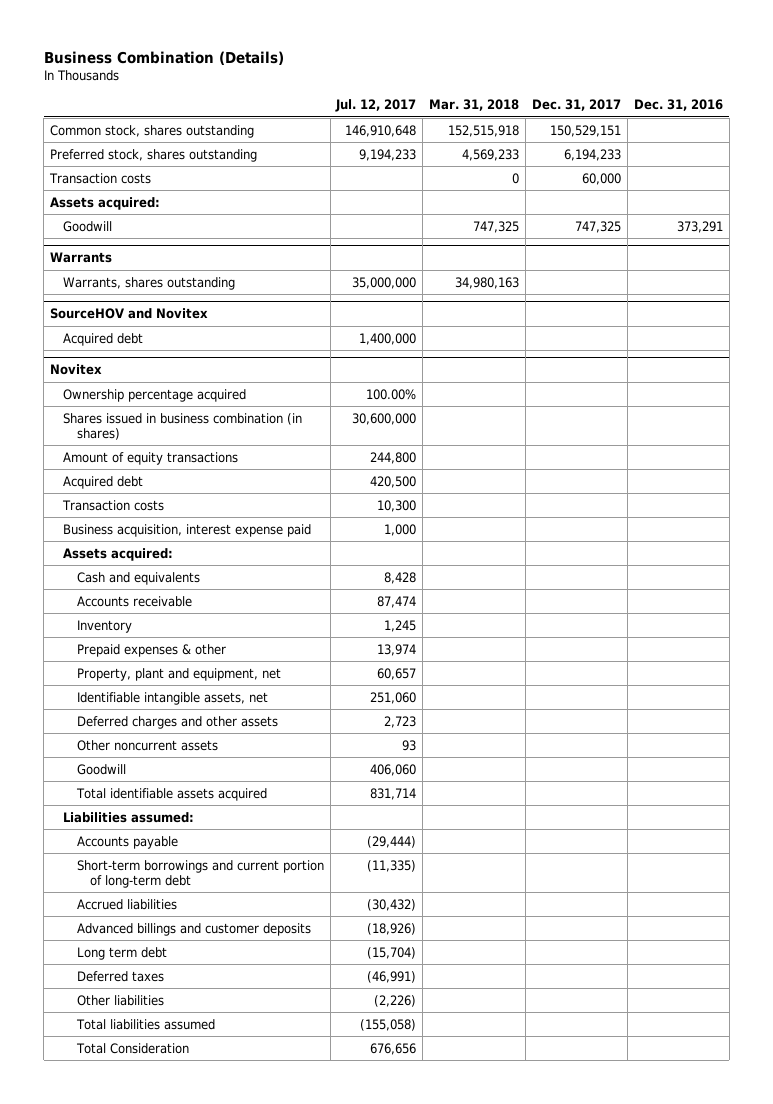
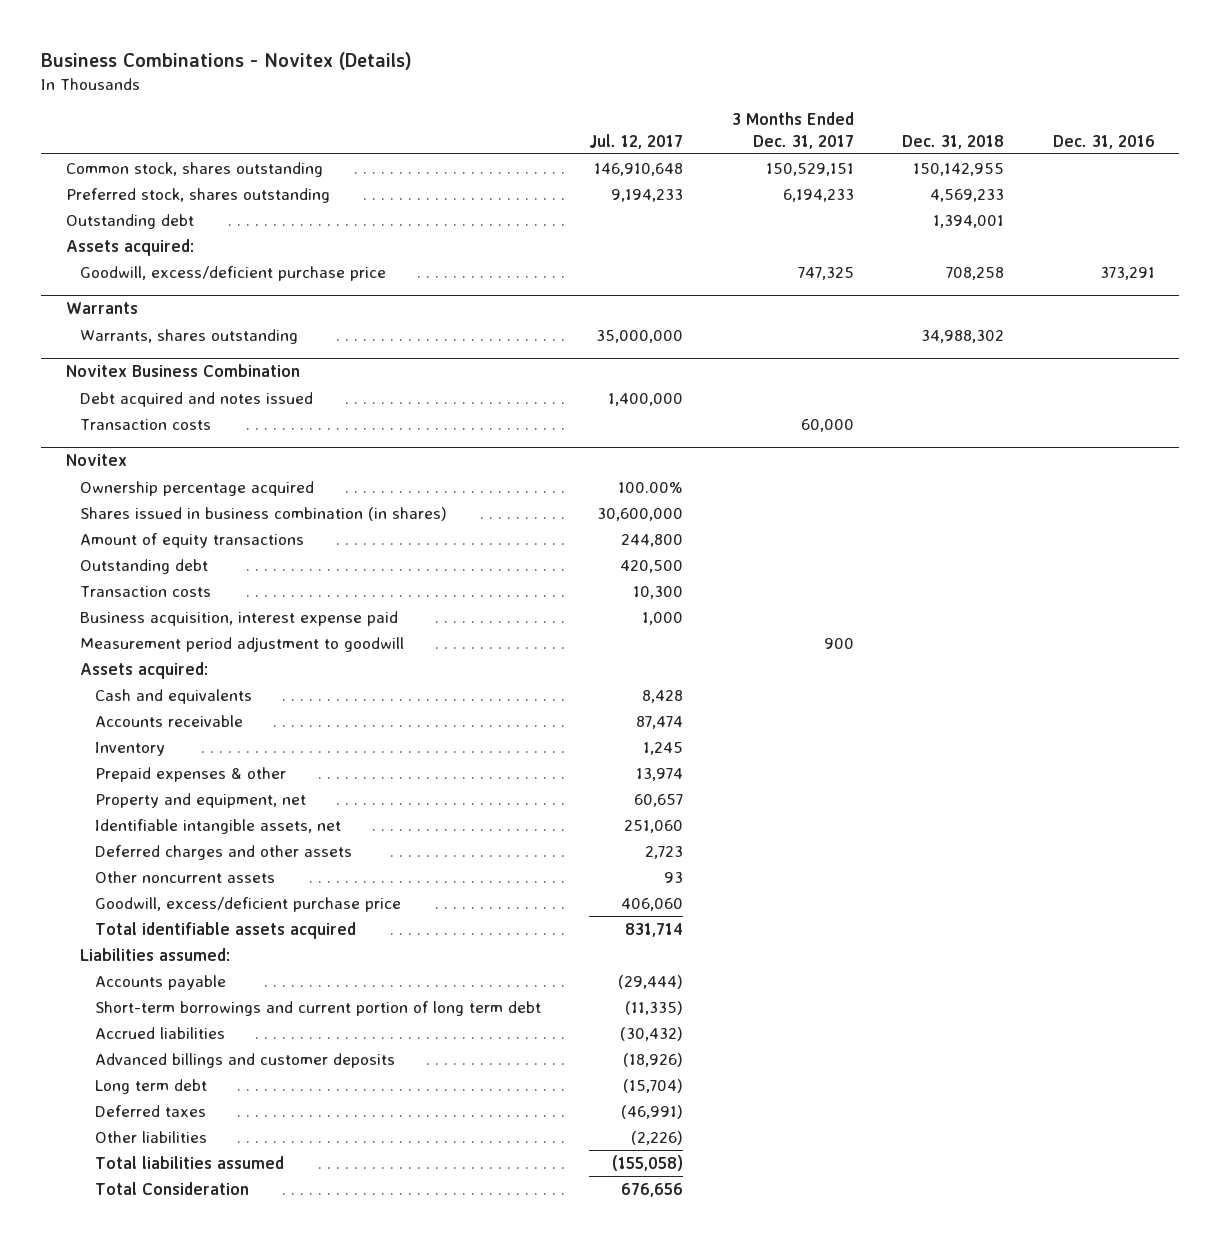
[43,50,284,65] Business Combination (Details) -> [41,52,413,71] Business Combinations - Novitex (Details)
[429,99,520,112] Mar. 31, 2018 -> none
[532,99,622,112] Dec. 31, 2017 -> none
none -> [731,112,854,149] 3 Months Ended Dec. 31, 2017
none -> [902,134,1005,149] Dec. 31, 2018
[48,172,151,184] Transaction costs -> none
none -> [65,213,194,229] Outstanding debt
[63,220,113,232] Goodwill -> [80,265,387,281] Goodwill, excess/deficient purchase price
[63,332,144,346] Acquired debt -> none
[49,308,208,320] SourceHOV and Novitex -> [65,364,300,378] Novitex Business Combination
none -> [80,391,314,407] Debt acquired and notes issued
none -> [80,418,212,430] Transaction costs
[63,475,144,489] Acquired debt -> [80,558,209,574] Outstanding debt
none -> [80,636,405,652] Measurement period adjustment to goodwill
[76,667,281,681] Property, plant and equipment, net -> [94,792,306,808] Property and equipment, net
[76,763,126,775] Goodwill -> [94,896,401,912] Goodwill, excess/deficient purchase price
[76,859,324,888] Short-term borrowings and current portion of long-term debt -> [94,1000,541,1016] Short-term borrowings and current portion of long term debt

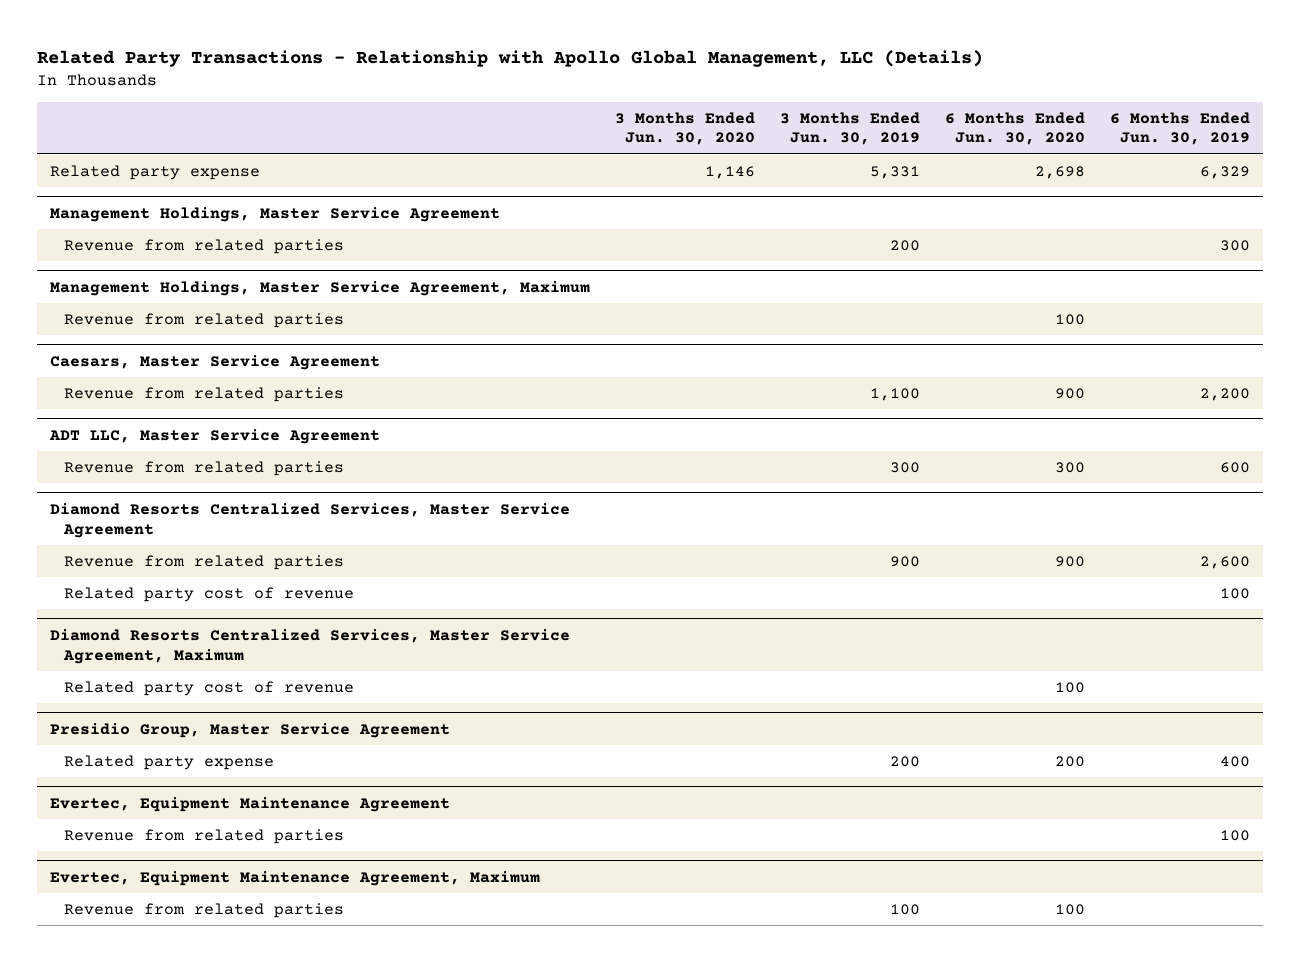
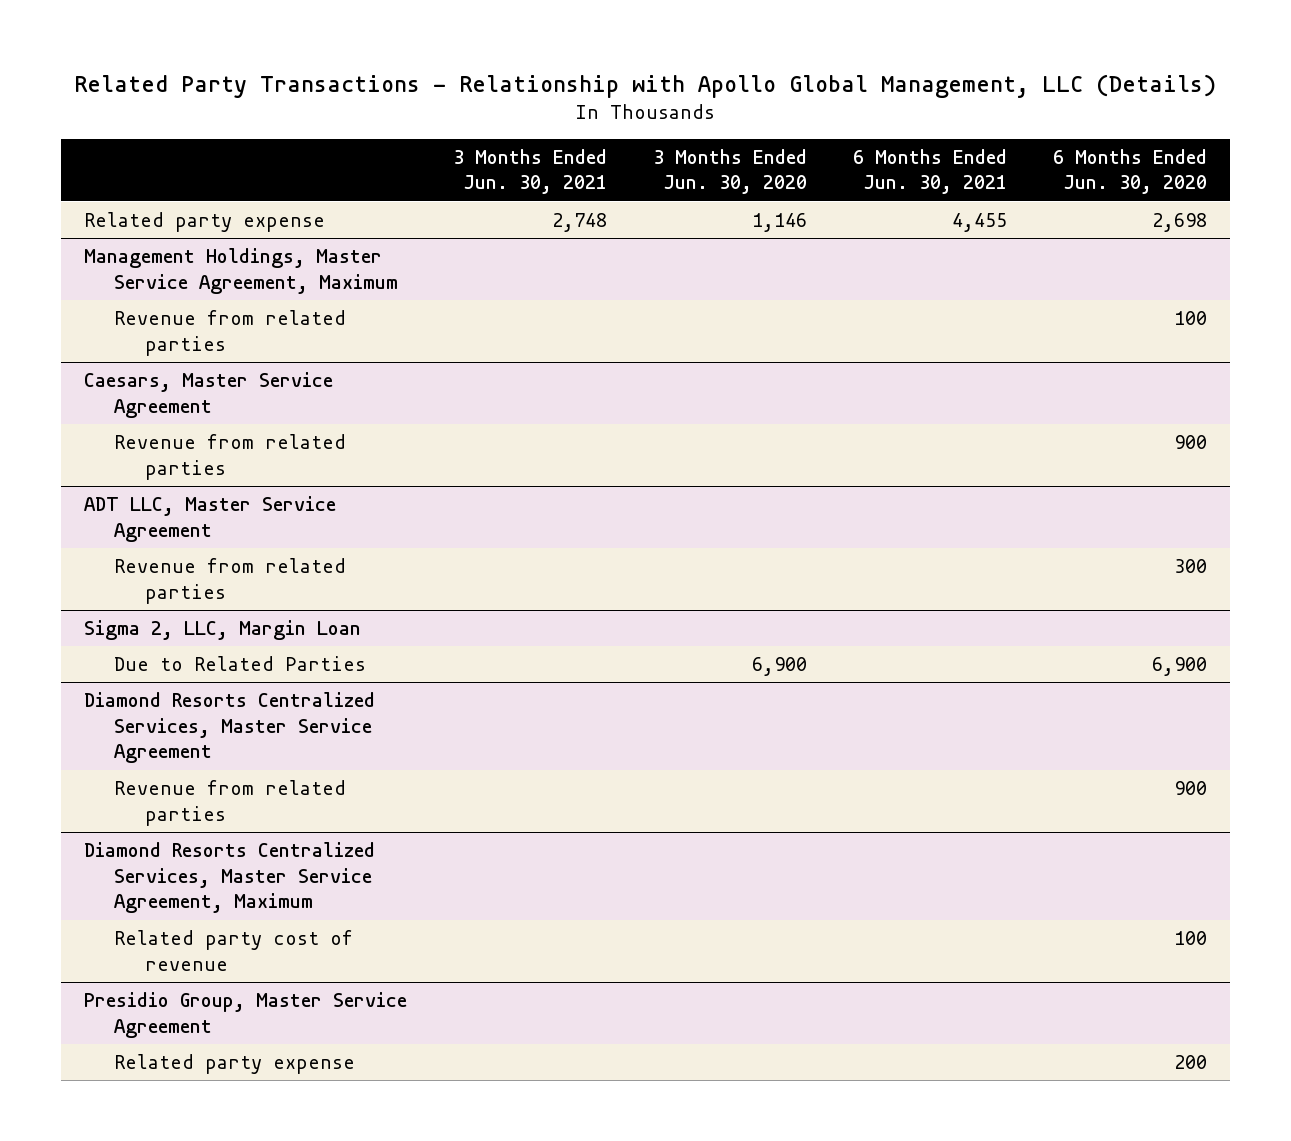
[780,111,921,146] 3 Months Ended Jun. 30, 2019 -> none
[1110,111,1251,146] 6 Months Ended Jun. 30, 2019 -> none
none -> [452,148,607,195] 3 Months Ended Jun. 30, 2021
none -> [852,148,1007,195] 6 Months Ended Jun. 30, 2021
[49,206,500,222] Management Holdings, Master Service Agreement -> none
[63,238,344,254] Revenue from related parties -> none
none -> [84,620,362,641] Sigma 2, LLC, Margin Loan
none -> [114,656,367,672] Due to Related Parties
[63,586,354,602] Related party cost of revenue -> none
[49,796,450,812] Evertec, Equipment Maintenance Agreement -> none
[63,828,344,844] Revenue from related parties -> none
[49,870,540,886] Evertec, Equipment Maintenance Agreement, Maximum -> none
[63,902,344,918] Revenue from related parties -> none

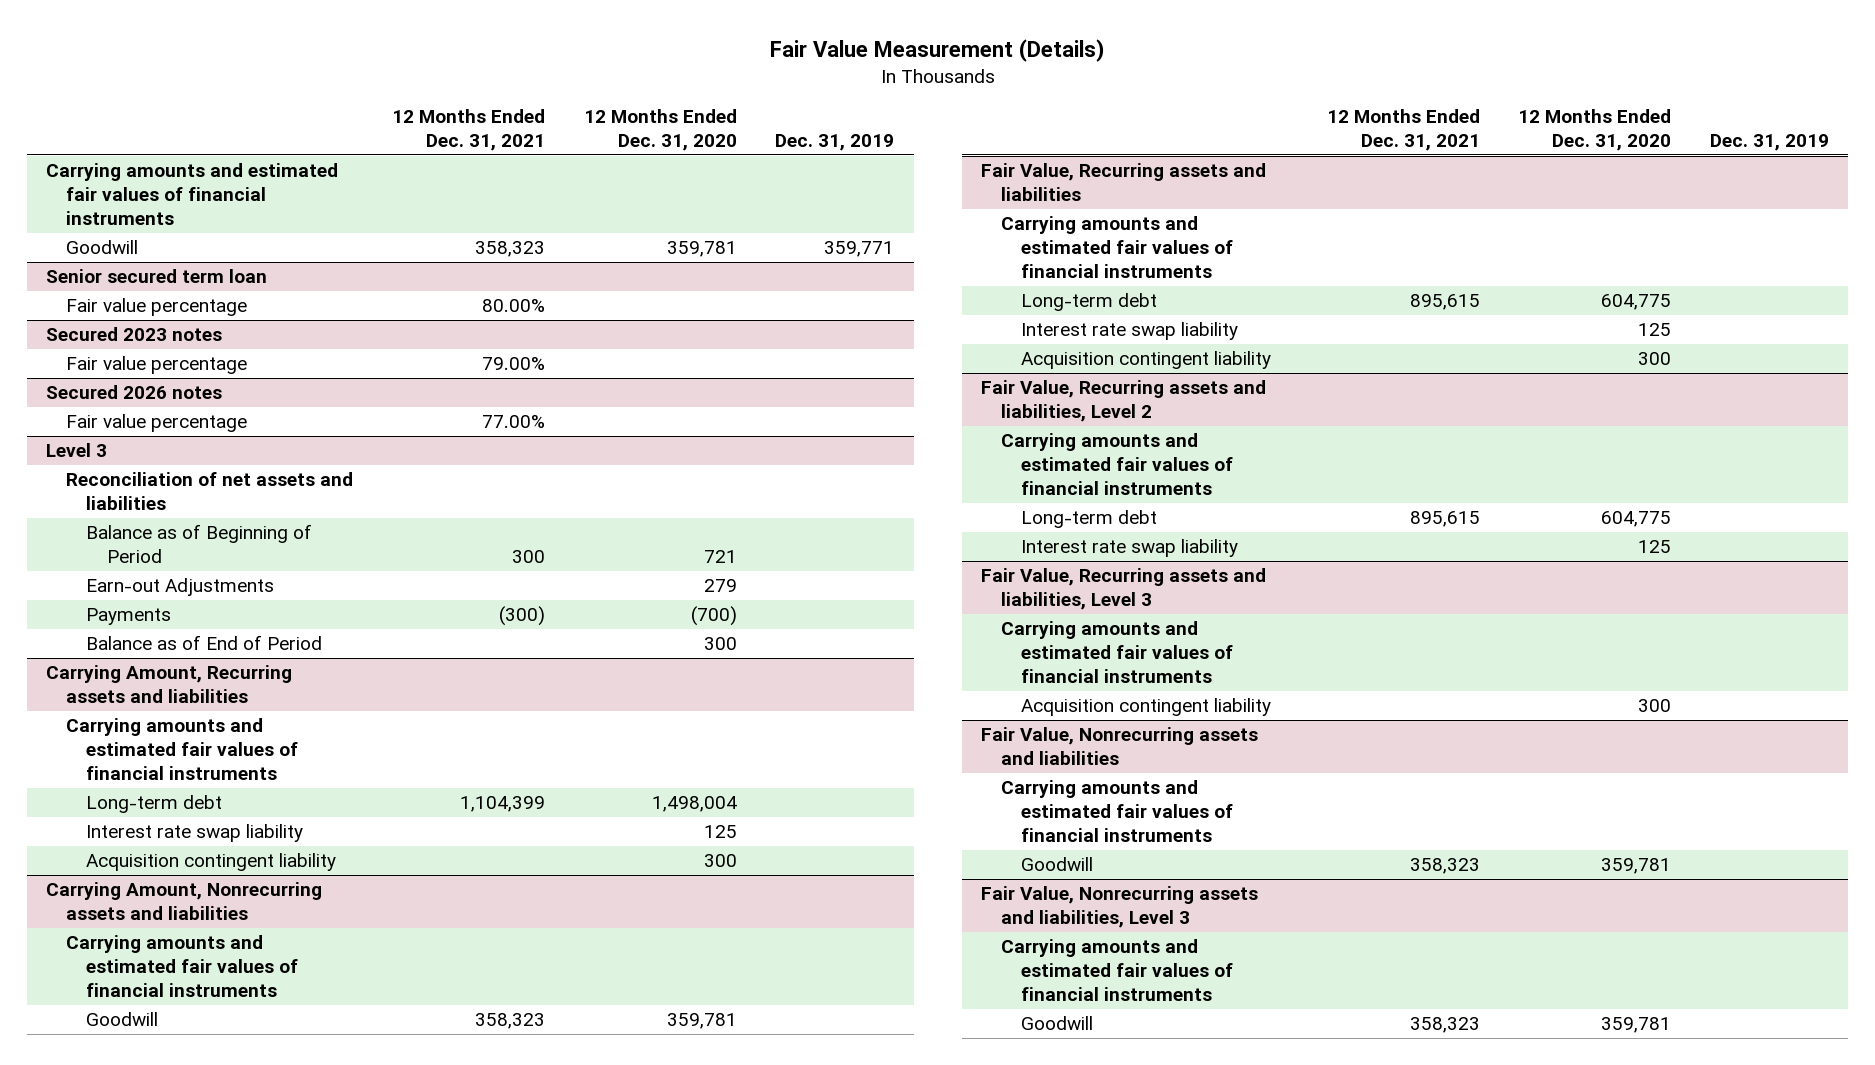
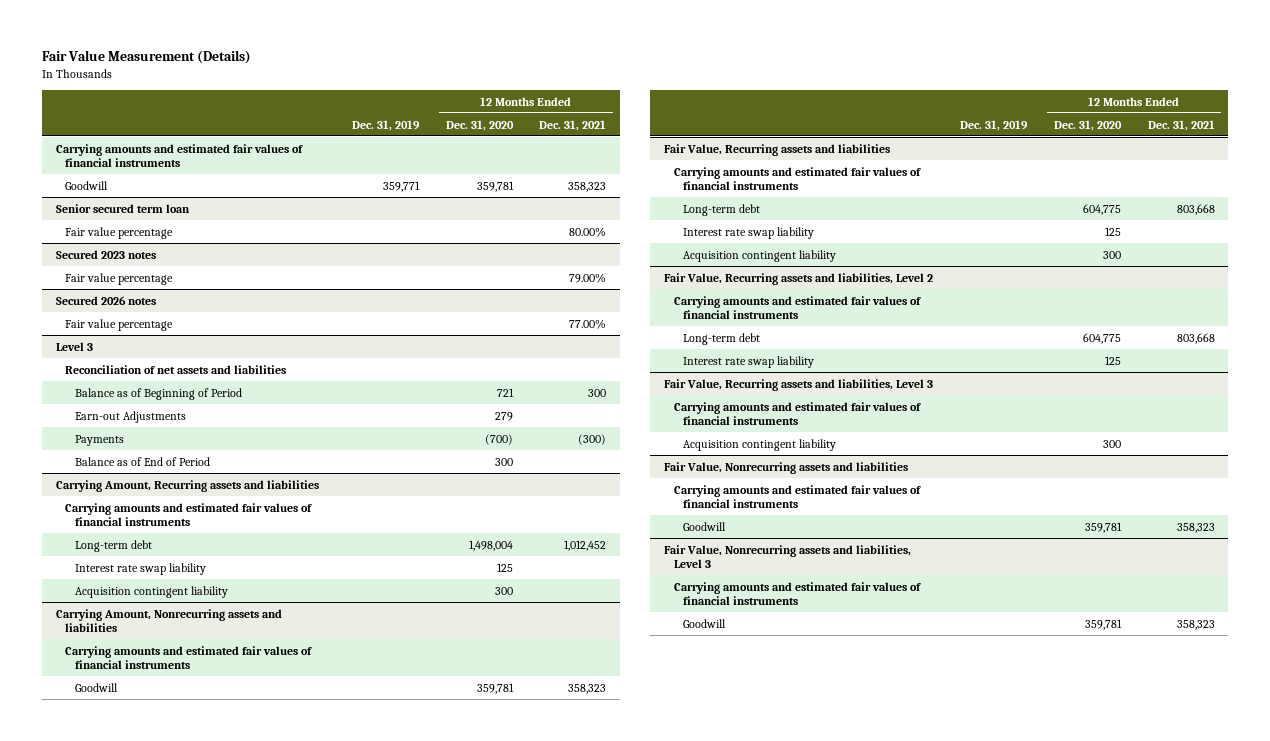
[460,796,546,813] 1,104,399 -> [564,539,607,551] 1,012,452
[1409,294,1480,311] 895,615 -> [1176,203,1215,215] 803,668
[1409,511,1480,528] 895,615 -> [1176,332,1215,344] 803,668

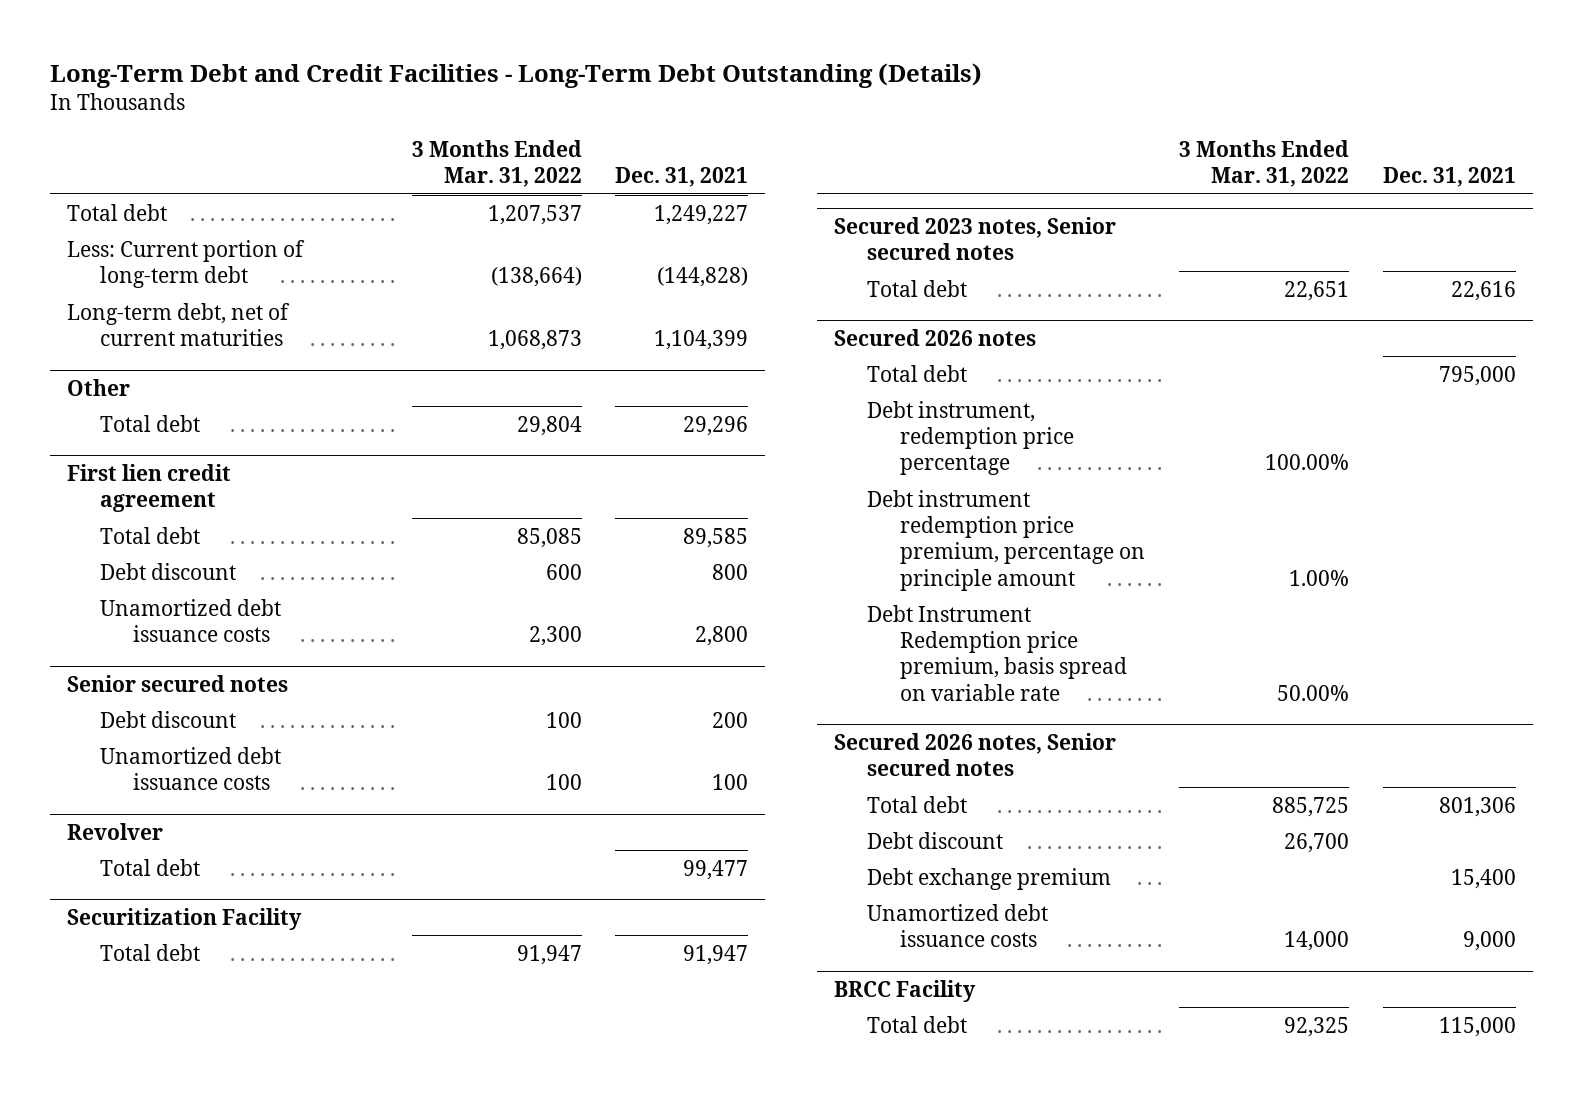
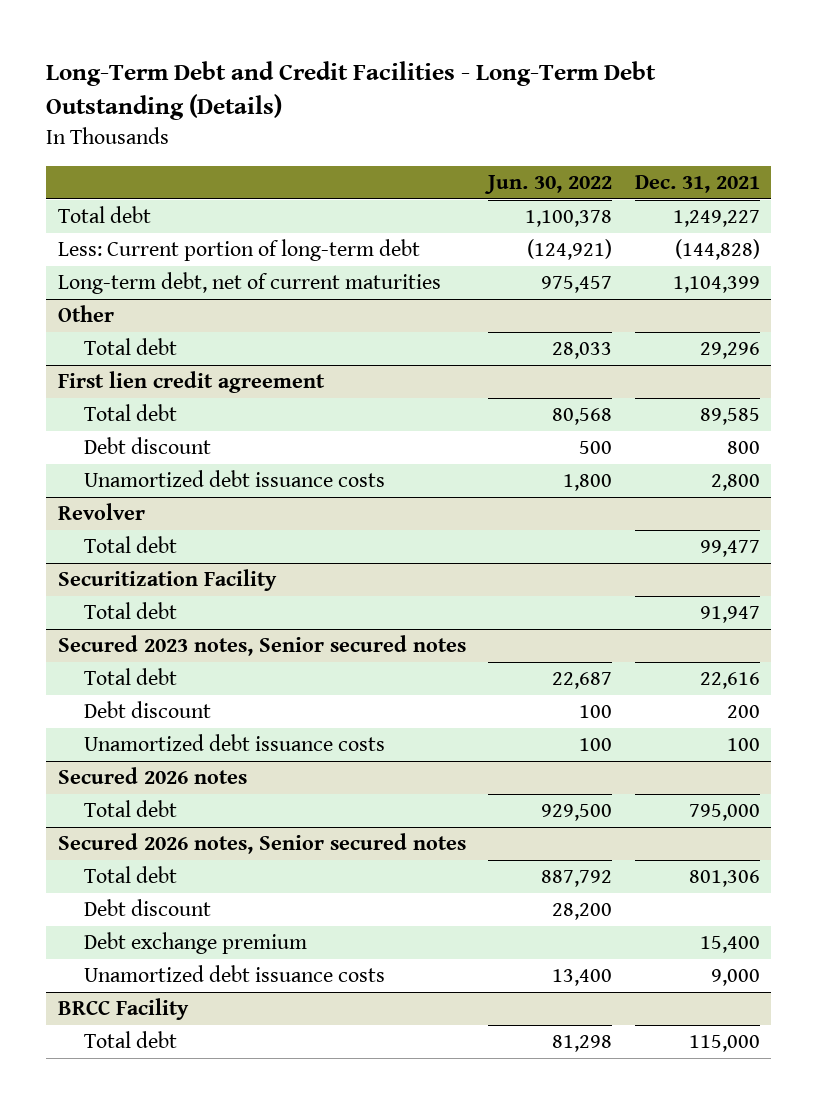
[411,139,582,187] 3 Months Ended Mar. 31, 2022 -> none
none -> [484,175,613,195] Jun. 30, 2022
[66,674,288,692] Senior secured notes -> none
[99,710,236,728] Debt discount -> none
[99,746,281,790] Unamortized debt issuance costs -> none
none -> [84,701,212,719] Debt discount
none -> [84,734,386,752] Unamortized debt issuance costs
[867,400,1075,476] Debt instrument, redemption price percentage -> none
[867,489,1146,591] Debt instrument redemption price premium, percentage on principle amount -> none
[867,604,1128,701] Debt Instrument Redemption price premium, basis spread on variable rate -> none

